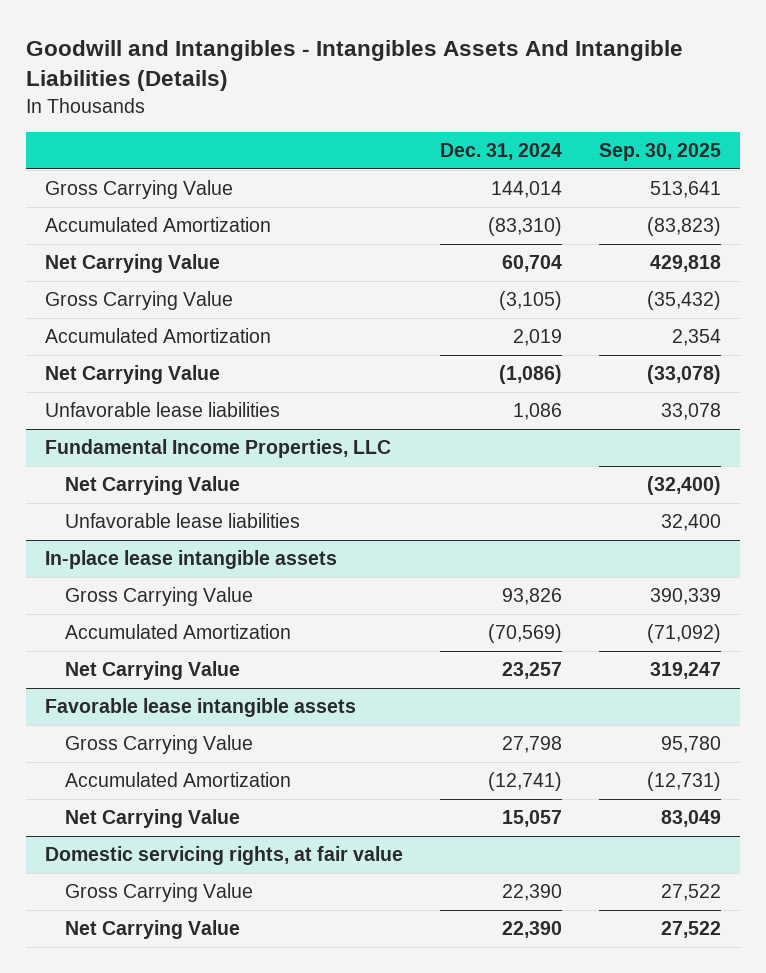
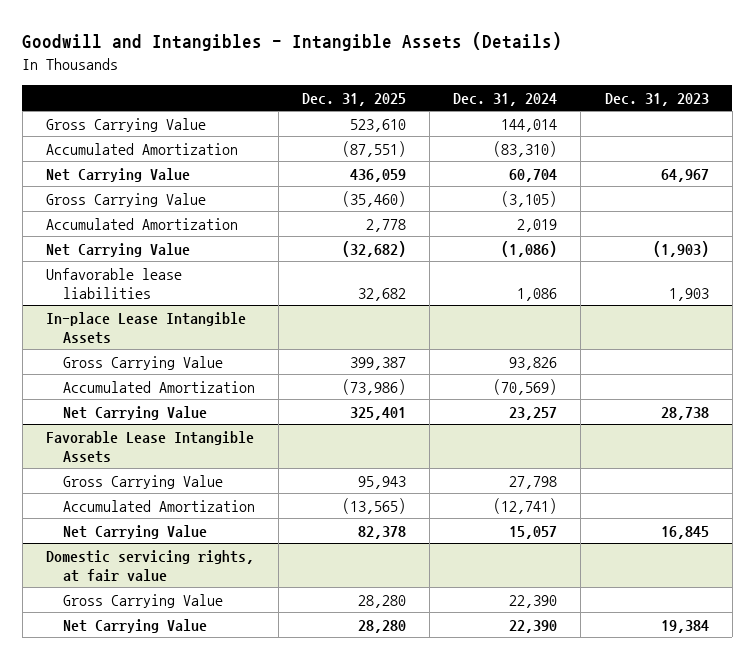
[25,40,683,92] Goodwill and Intangibles - Intangibles Assets And Intangible Liabilities (Details) -> [22,32,563,52] Goodwill and Intangibles - Intangible Assets (Details)
[599,143,722,162] Sep. 30, 2025 -> none
none -> [302,92,407,106] Dec. 31, 2025
none -> [604,92,709,106] Dec. 31, 2023
[44,439,391,459] Fundamental Income Properties, LLC -> none
[64,476,240,496] Net Carrying Value -> none
[64,513,300,529] Unfavorable lease liabilities -> none
[44,550,337,570] In-place lease intangible assets -> [45,311,246,345] In-place Lease Intangible Assets
[44,698,356,718] Favorable lease intangible assets -> [45,430,254,464] Favorable Lease Intangible Assets

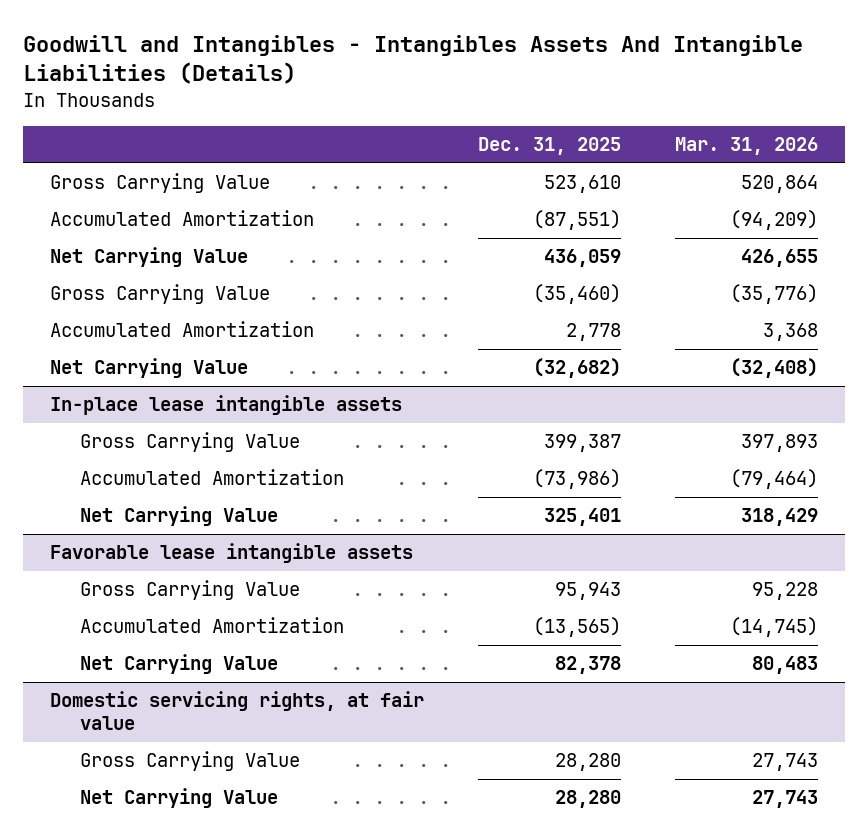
[22,32,563,52] Goodwill and Intangibles - Intangible Assets (Details) -> [22,35,803,85] Goodwill and Intangibles - Intangibles Assets And Intangible Liabilities (Details)
[453,92,558,106] Dec. 31, 2024 -> none
[604,92,709,106] Dec. 31, 2023 -> none
none -> [674,137,818,156] Mar. 31, 2026
[45,267,182,300] Unfavorable lease liabilities -> none
[45,311,246,345] In-place Lease Intangible Assets -> [49,395,402,416] In-place lease intangible assets
[45,430,254,464] Favorable Lease Intangible Assets -> [49,543,413,564] Favorable lease intangible assets

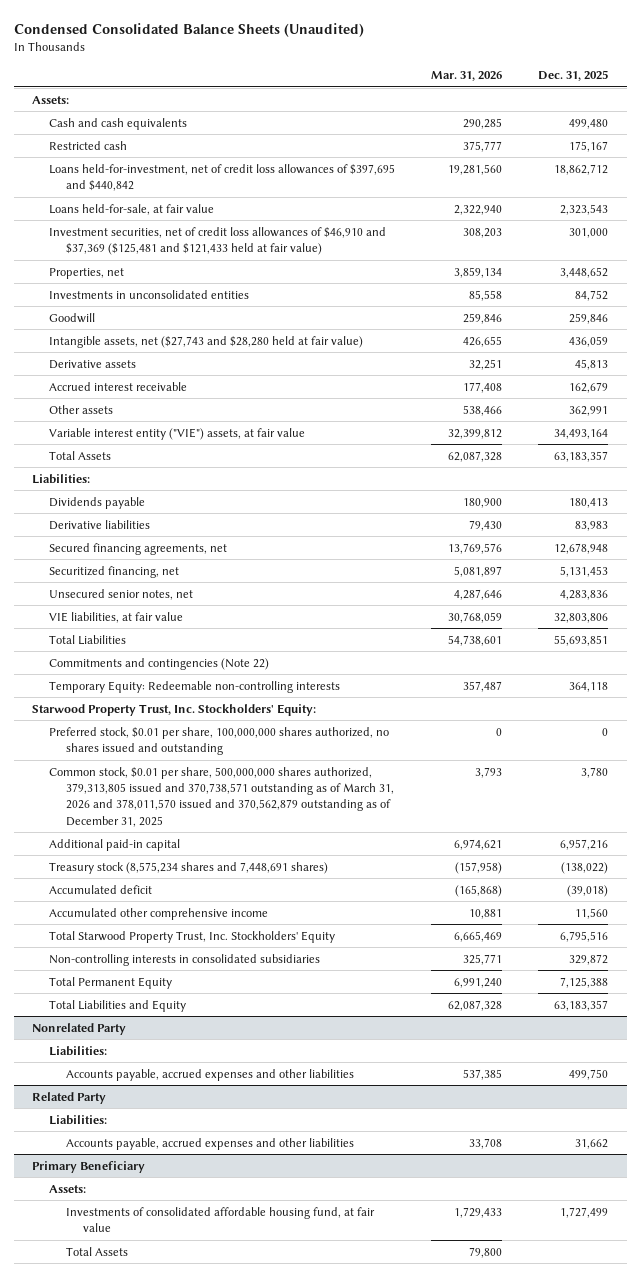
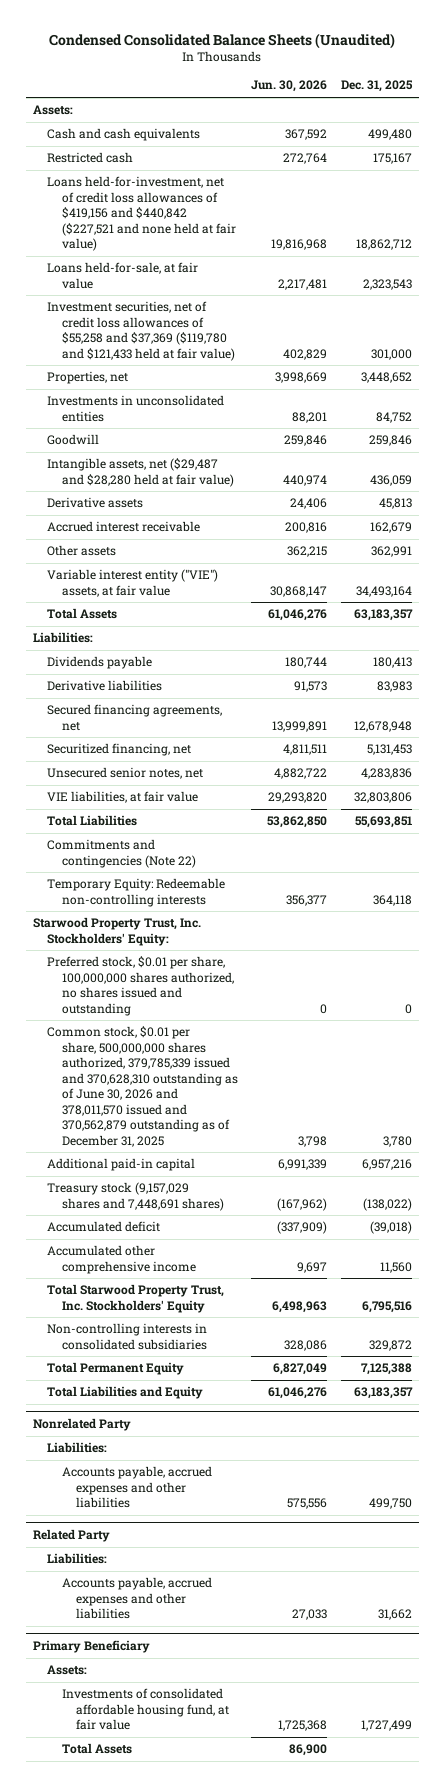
[431,70,503,81] Mar. 31, 2026 -> none
none -> [251,80,328,93] Jun. 30, 2026
[48,163,395,192] Loans held-for-investment, net of credit loss allowances of $397,695 and $440,842 -> [47,176,236,252] Loans held-for-investment, net of credit loss allowances of $419,156 and $440,842 ($227,521 and none held at fair value)
[48,226,386,256] Investment securities, net of credit loss allowances of $46,910 and $37,369 ($125,481 and $121,433 held at fair value) -> [47,301,235,361] Investment securities, net of credit loss allowances of $55,258 and $37,369 ($119,780 and $121,433 held at fair value)
[48,335,363,348] Intangible assets, net ($27,743 and $28,280 held at fair value) -> [47,458,234,487] Intangible assets, net ($29,487 and $28,280 held at fair value)
[48,766,394,827] Common stock, $0.01 per share, 500,000,000 shares authorized, 379,313,805 issued and 370,738,571 outstanding as of March 31, 2026 and 378,011,570 issued and 370,562,879 outstanding as of December 31, 2025 -> [47,1026,238,1147] Common stock, $0.01 per share, 500,000,000 shares authorized, 379,785,339 issued and 370,628,310 outstanding as of June 30, 2026 and 378,011,570 issued and 370,562,879 outstanding as of December 31, 2025
[48,861,328,874] Treasury stock (8,575,234 shares and 7,448,691 shares) -> [47,1182,224,1211] Treasury stock (9,157,029 shares and 7,448,691 shares)

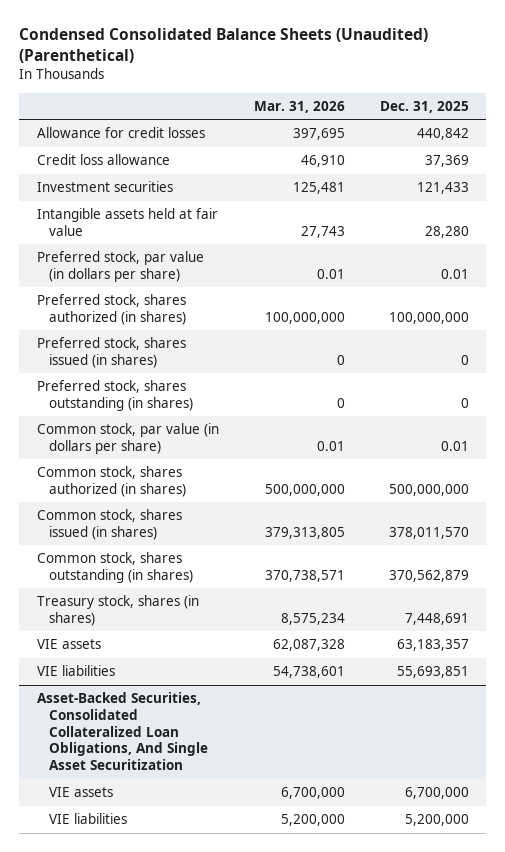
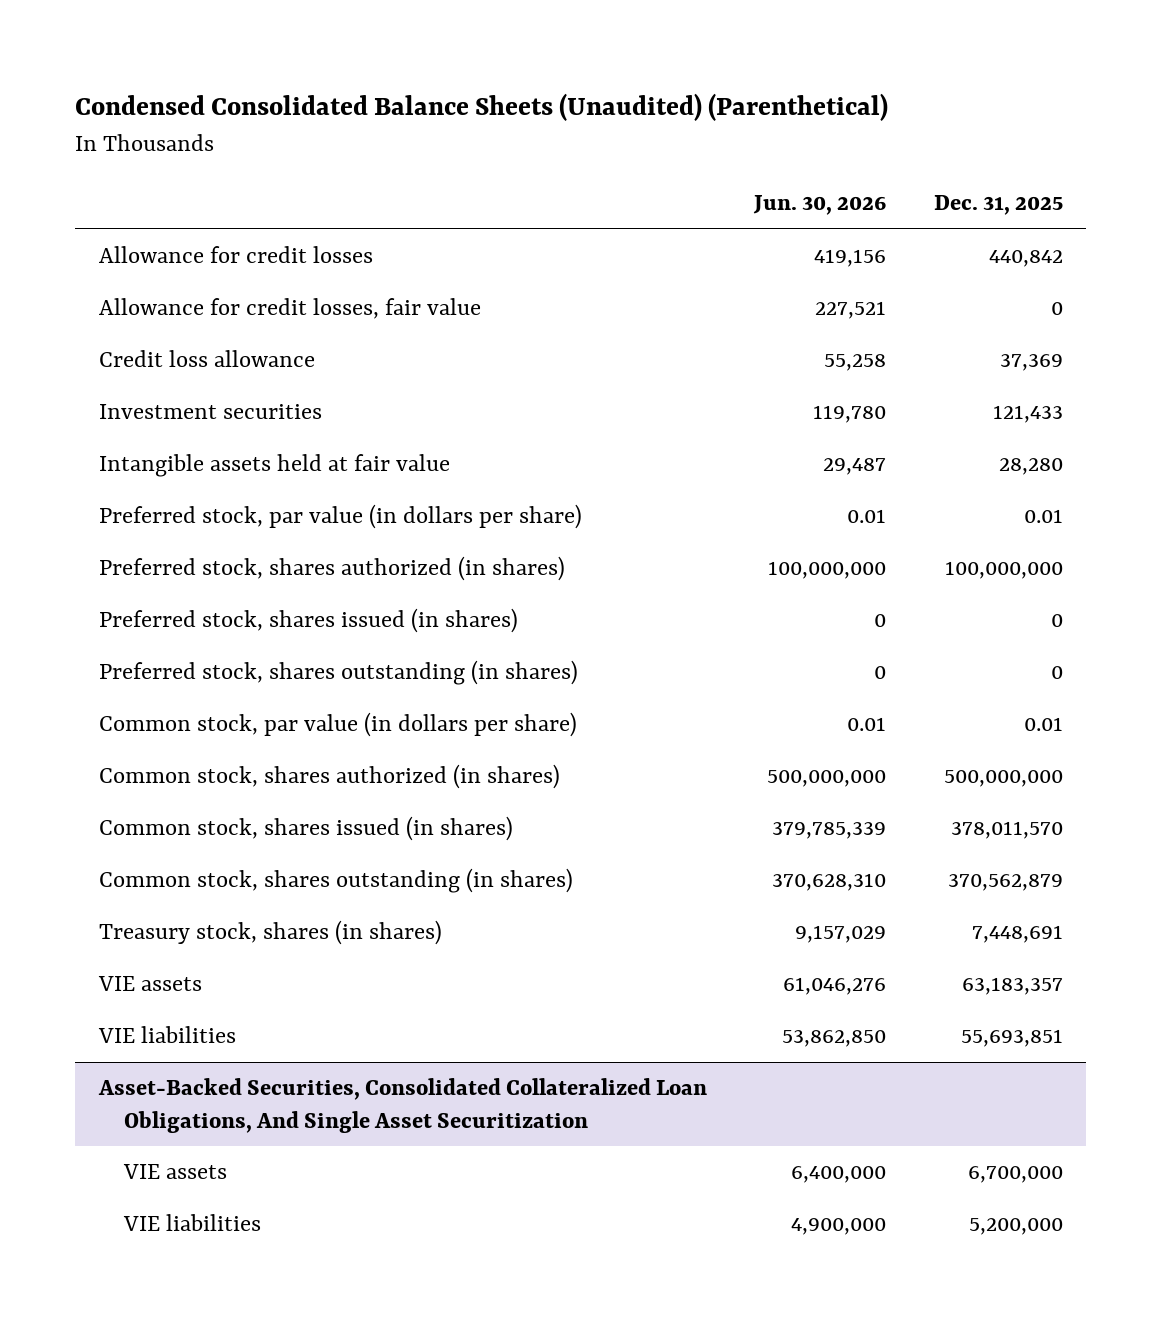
[253,100,345,113] Mar. 31, 2026 -> none
none -> [753,195,887,216] Jun. 30, 2026
none -> [98,298,481,320] Allowance for credit losses, fair value

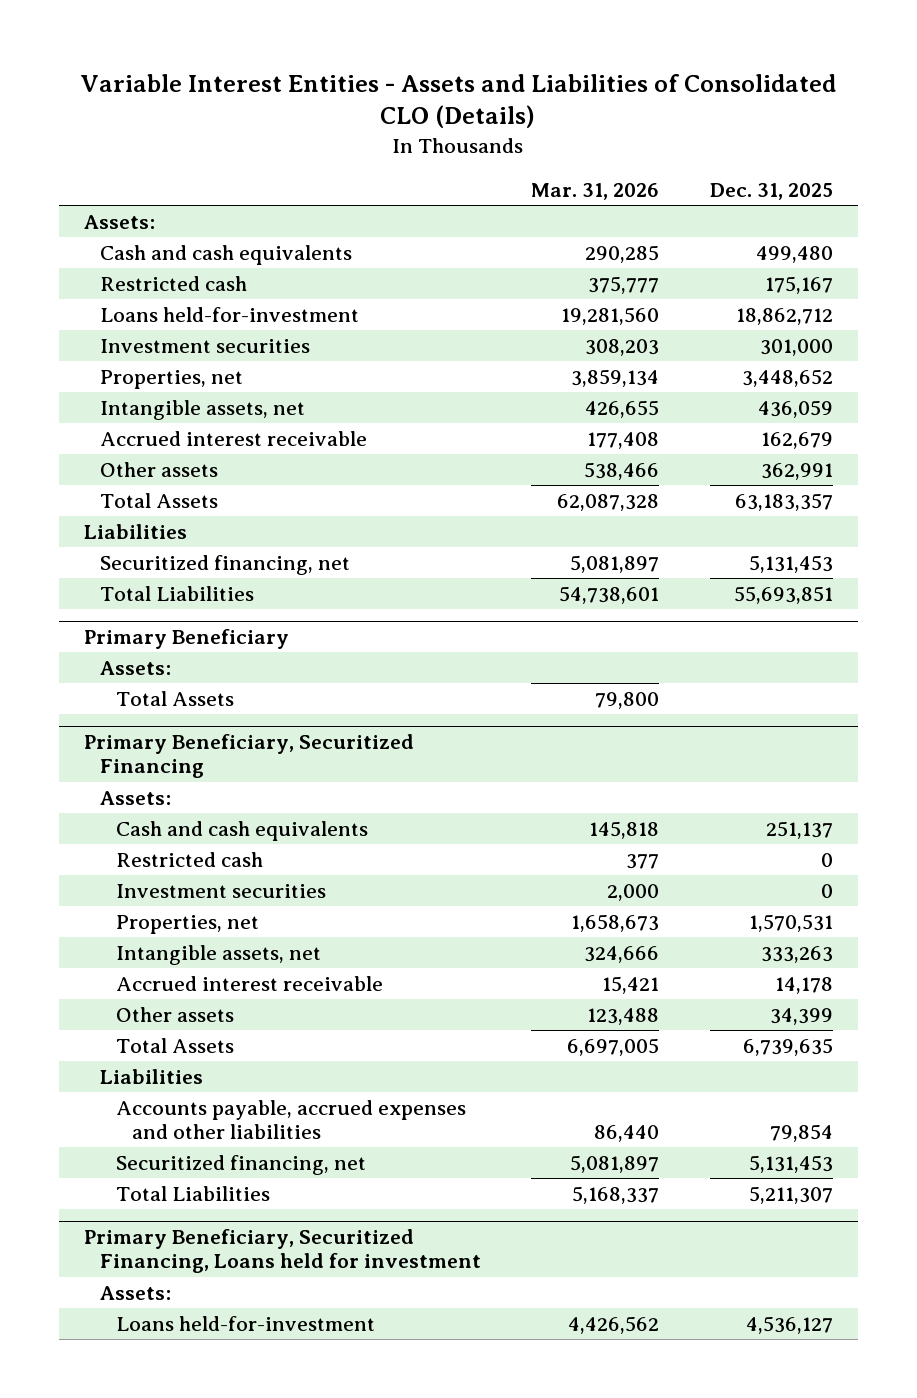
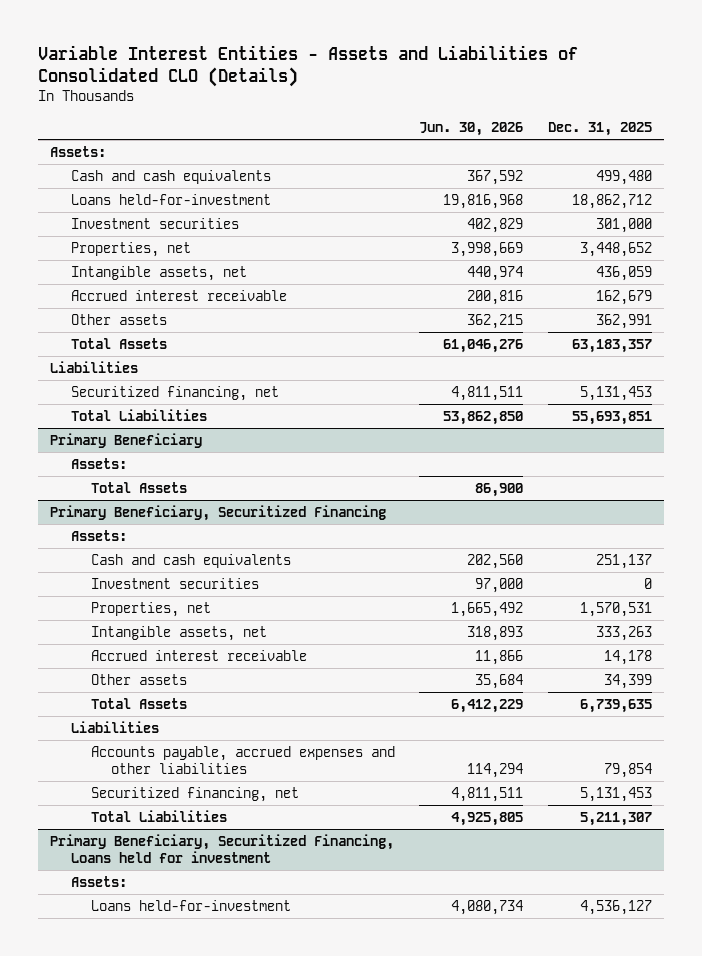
[531,182,660,200] Mar. 31, 2026 -> none
none -> [419,122,524,137] Jun. 30, 2026
[100,275,248,291] Restricted cash -> none
[116,851,264,867] Restricted cash -> none

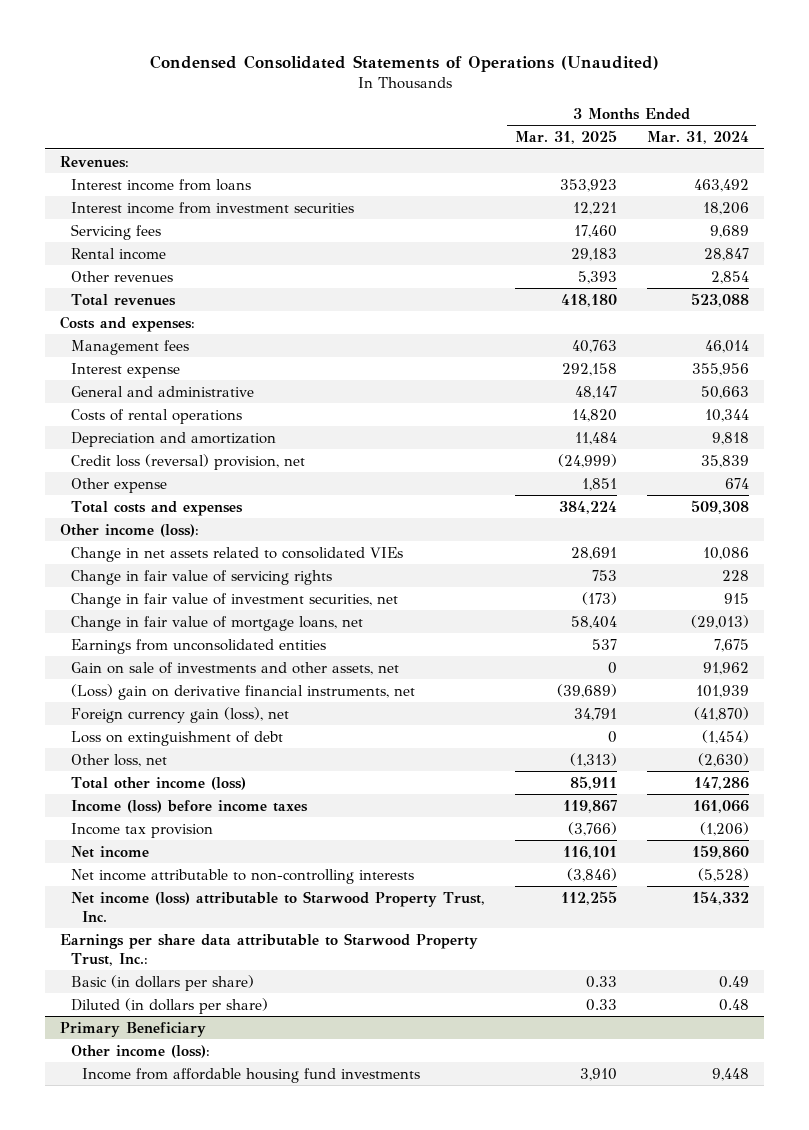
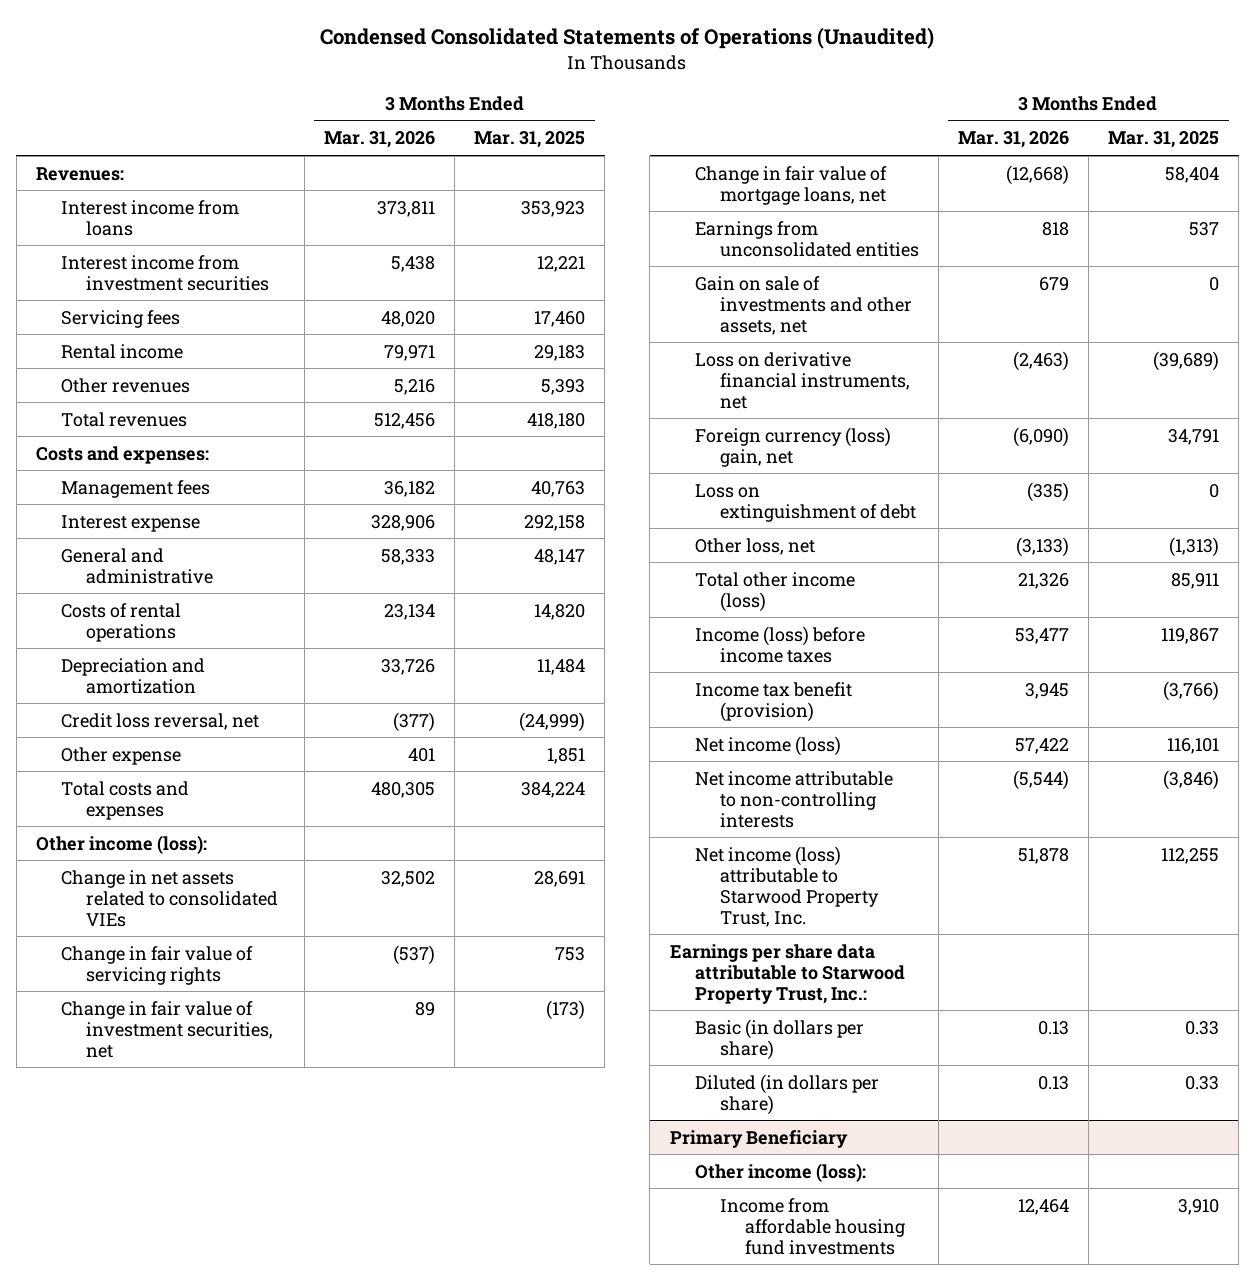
[646,131,749,145] Mar. 31, 2024 -> none
none -> [324,131,436,149] Mar. 31, 2026
[70,453,305,470] Credit loss (reversal) provision, net -> [60,712,259,730] Credit loss reversal, net
[70,683,415,700] (Loss) gain on derivative financial instruments, net -> [694,351,910,409] Loss on derivative financial instruments, net
[70,706,289,723] Foreign currency gain (loss), net -> [694,426,891,467] Foreign currency (loss) gain, net
[70,822,213,838] Income tax provision -> [694,681,852,722] Income tax benefit (provision)
[70,845,149,858] Net income -> [694,735,841,756] Net income (loss)

